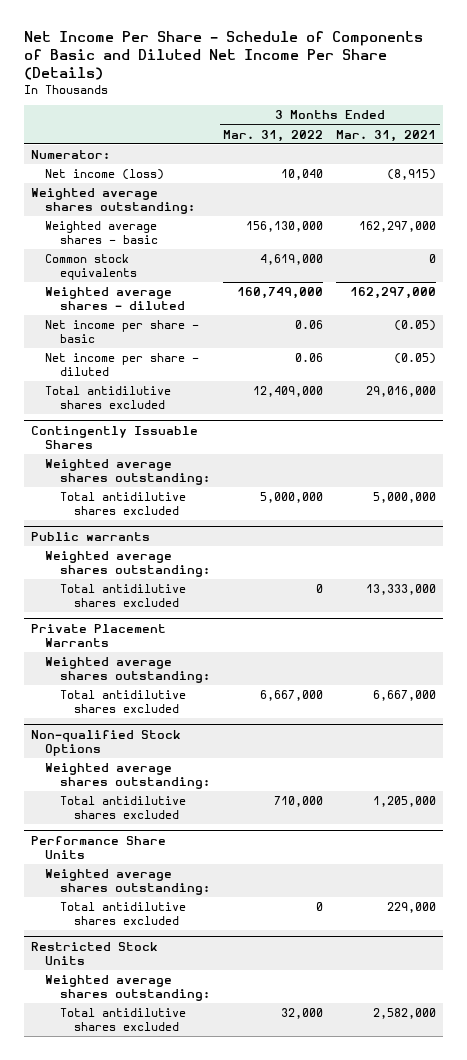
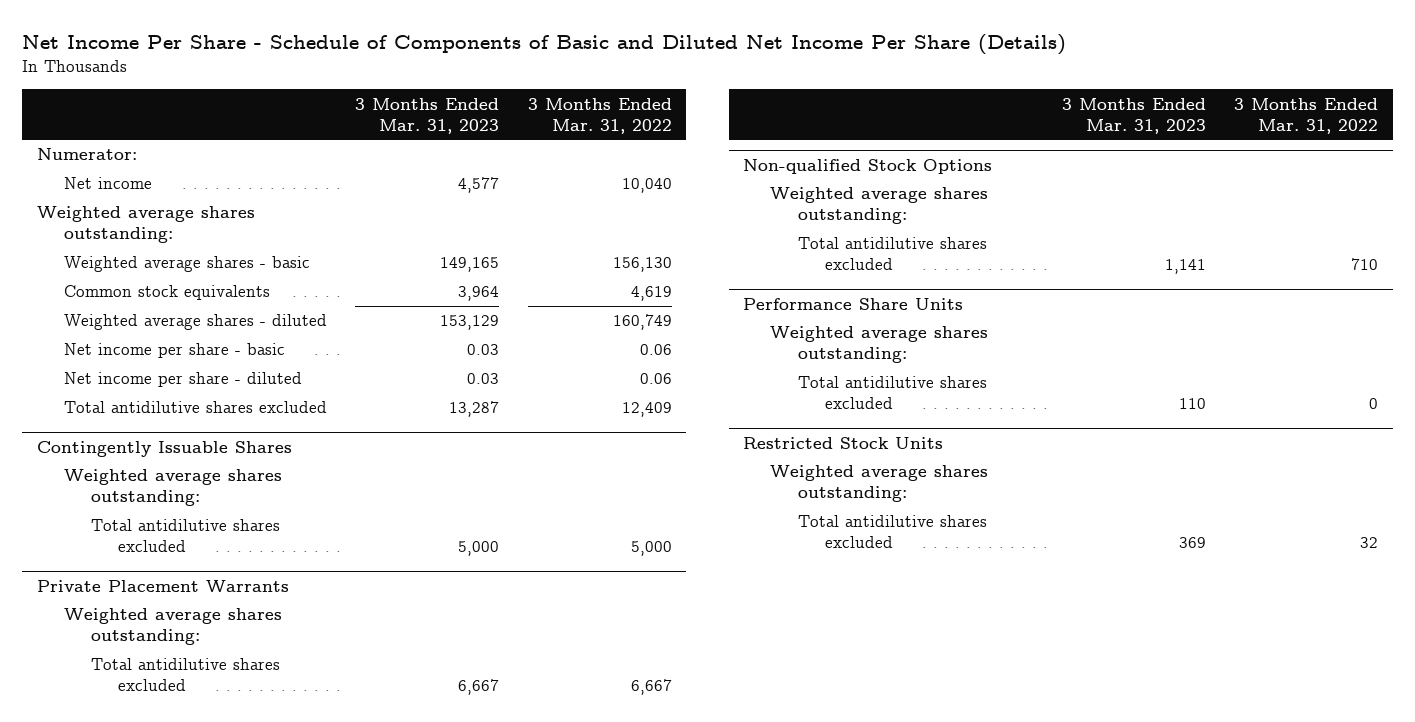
[336,129,437,142] Mar. 31, 2021 -> none
none -> [355,97,500,134] 3 Months Ended Mar. 31, 2023
[45,169,165,181] Net income (loss) -> [63,177,152,190] Net income
[245,221,323,233] 156,130,000 -> [612,257,672,273] 156,130
[259,254,323,266] 4,619,000 -> [630,286,672,302] 4,619
[236,287,323,300] 160,749,000 -> [612,314,672,331] 160,749
[252,386,323,398] 12,409,000 -> [621,402,672,418] 12,409
[30,532,150,542] Public warrants -> none
[45,551,210,578] Weighted average shares outstanding: -> none
[59,584,186,608] Total antidilutive shares excluded -> none
[259,492,323,504] 5,000,000 -> [630,541,672,557] 5,000
[259,690,323,702] 6,667,000 -> [630,679,672,696] 6,667
[273,796,323,808] 710,000 -> [1351,258,1379,271] 710
[280,1008,323,1020] 32,000 -> [1360,537,1379,549] 32

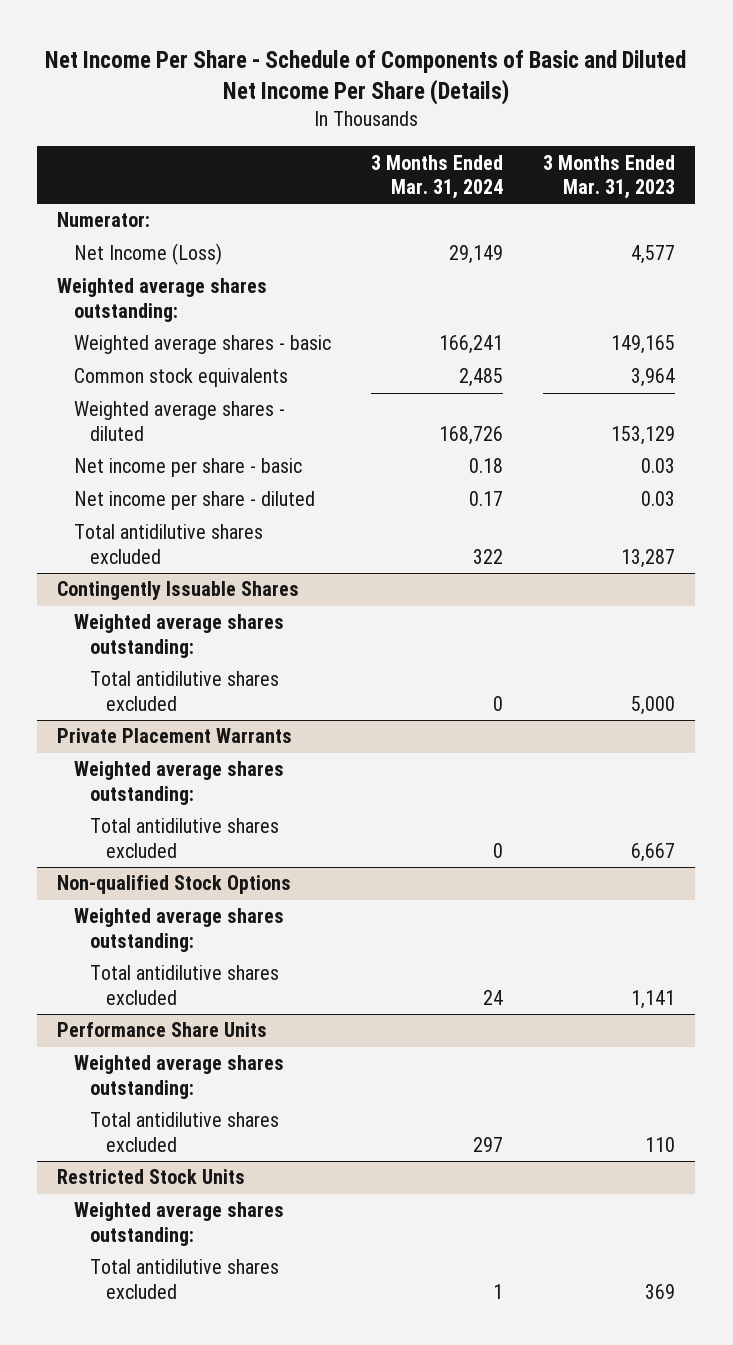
[527,97,672,134] 3 Months Ended Mar. 31, 2022 -> none
none -> [371,154,504,199] 3 Months Ended Mar. 31, 2024
[63,177,152,190] Net income -> [73,243,222,266] Net Income (Loss)

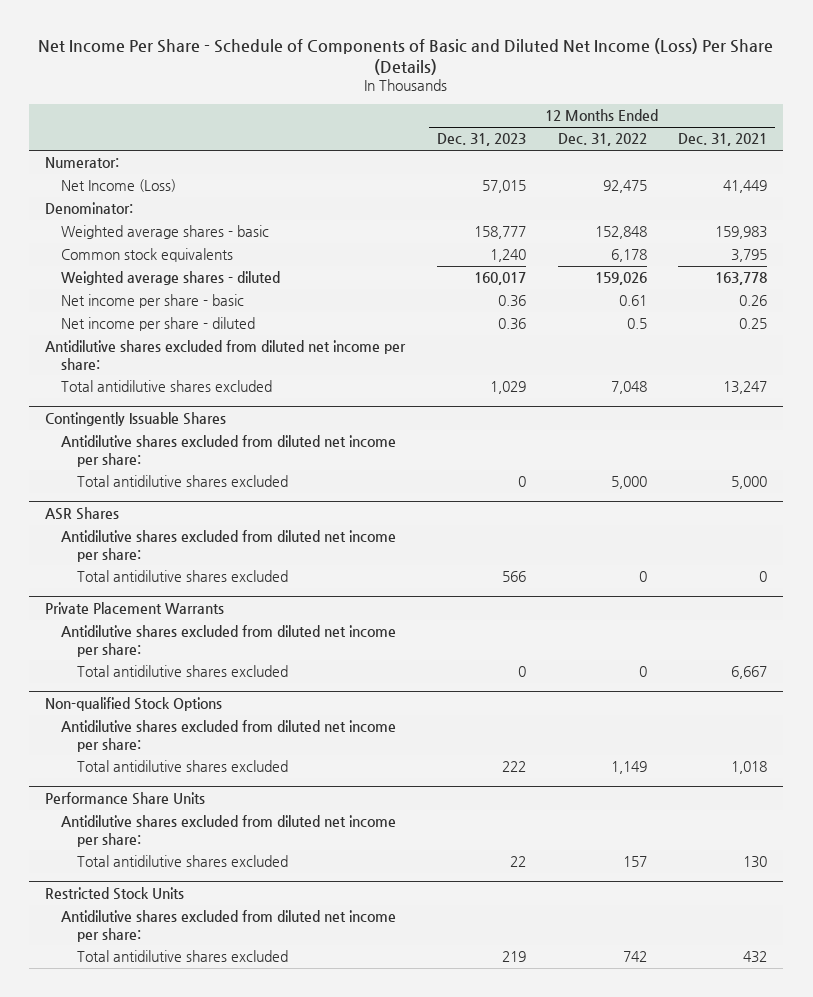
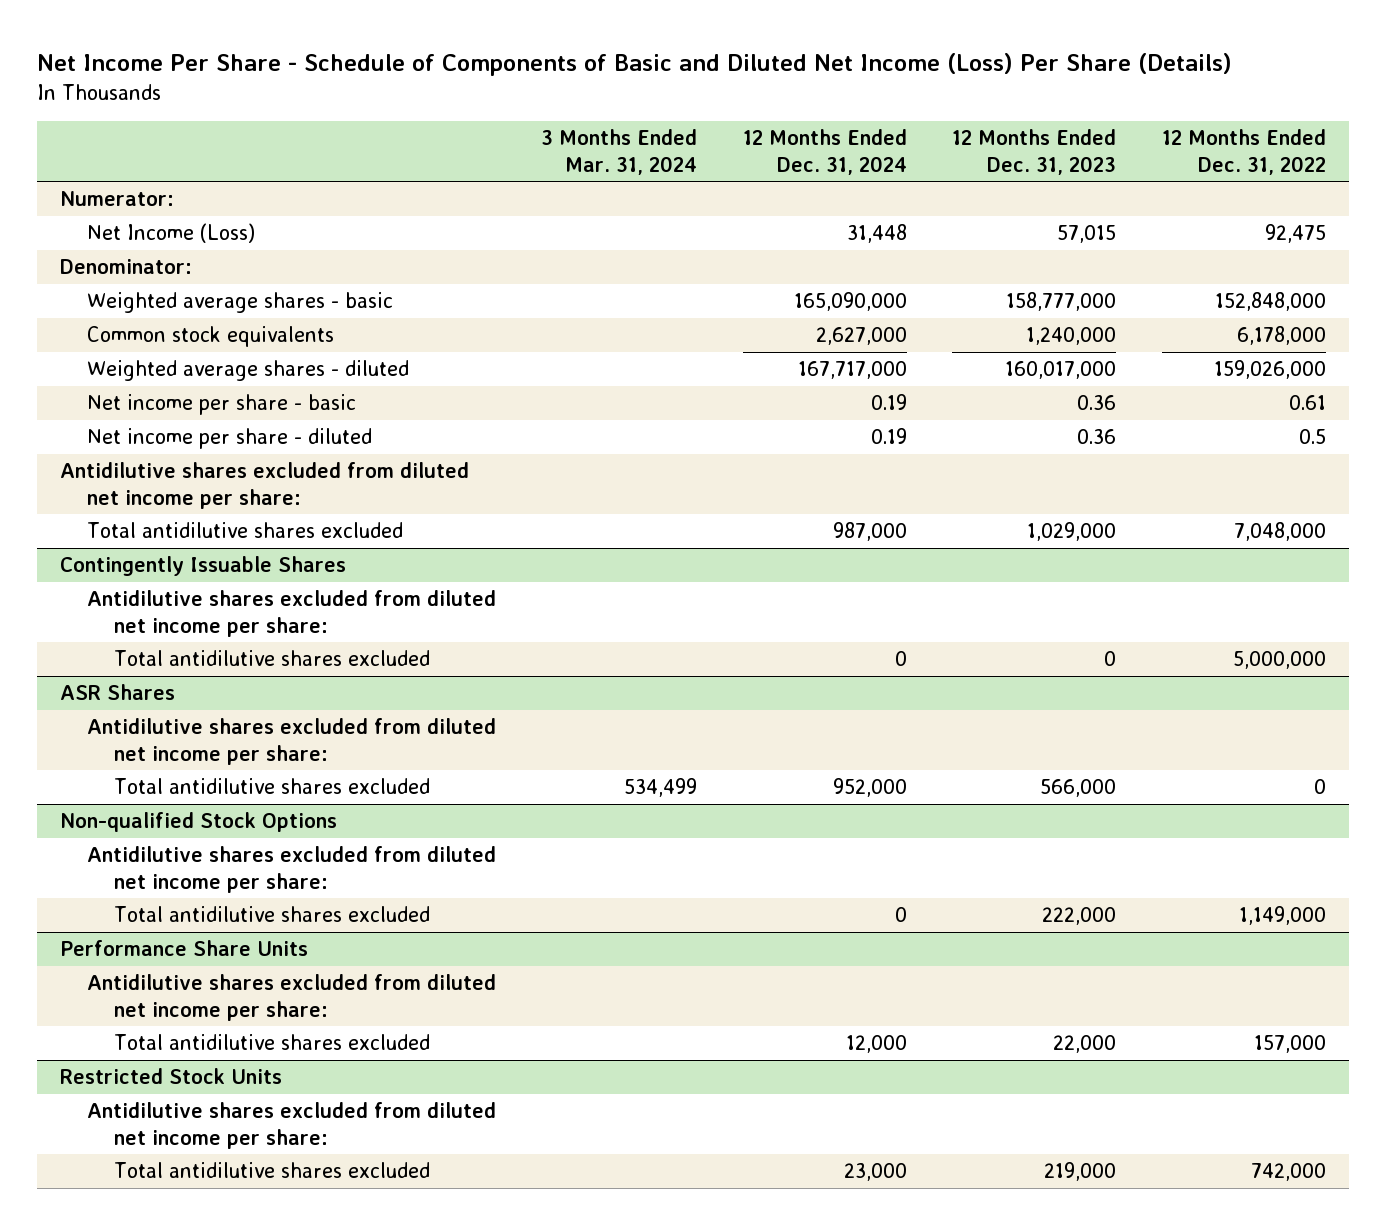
[678,133,768,147] Dec. 31, 2021 -> none
none -> [541,129,698,175] 3 Months Ended Mar. 31, 2024
none -> [742,129,907,175] 12 Months Ended Dec. 31, 2024
[473,226,526,240] 158,777 -> [1006,292,1117,312] 158,777,000
[594,226,647,240] 152,848 -> [1214,292,1326,312] 152,848,000
[489,249,526,263] 1,240 -> [1026,327,1117,346] 1,240,000
[610,249,647,263] 6,178 -> [1236,326,1326,346] 6,178,000
[473,272,526,286] 160,017 -> [1005,361,1117,380] 160,017,000
[594,272,647,286] 159,026 -> [1213,360,1326,380] 159,026,000
[489,381,526,395] 1,029 -> [1027,522,1117,542] 1,029,000
[610,381,647,395] 7,048 -> [1233,522,1326,542] 7,048,000
[610,476,647,490] 5,000 -> [1232,651,1326,670] 5,000,000
[45,602,225,615] Private Placement Warrants -> none
[61,625,397,657] Antidilutive shares excluded from diluted net income per share: -> none
[76,665,288,678] Total antidilutive shares excluded -> none
[501,571,526,583] 566 -> [1040,779,1117,798] 566,000
[501,761,526,773] 222 -> [1042,907,1117,926] 222,000
[610,761,647,775] 1,149 -> [1238,906,1326,926] 1,149,000
[509,856,526,868] 22 -> [1053,1035,1117,1054] 22,000
[622,856,647,868] 157 -> [1253,1035,1326,1054] 157,000
[501,951,526,963] 219 -> [1044,1162,1117,1182] 219,000
[622,951,647,963] 742 -> [1250,1163,1326,1182] 742,000

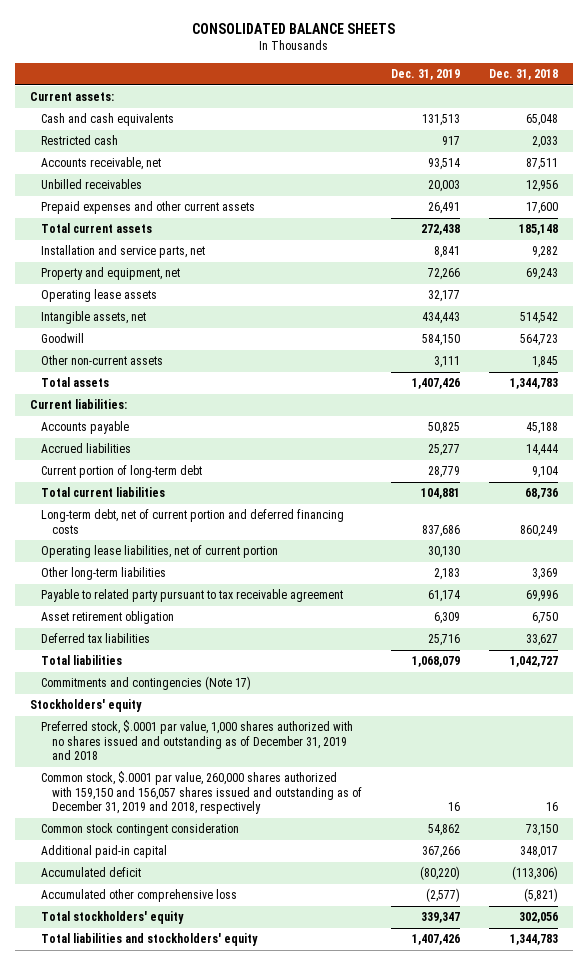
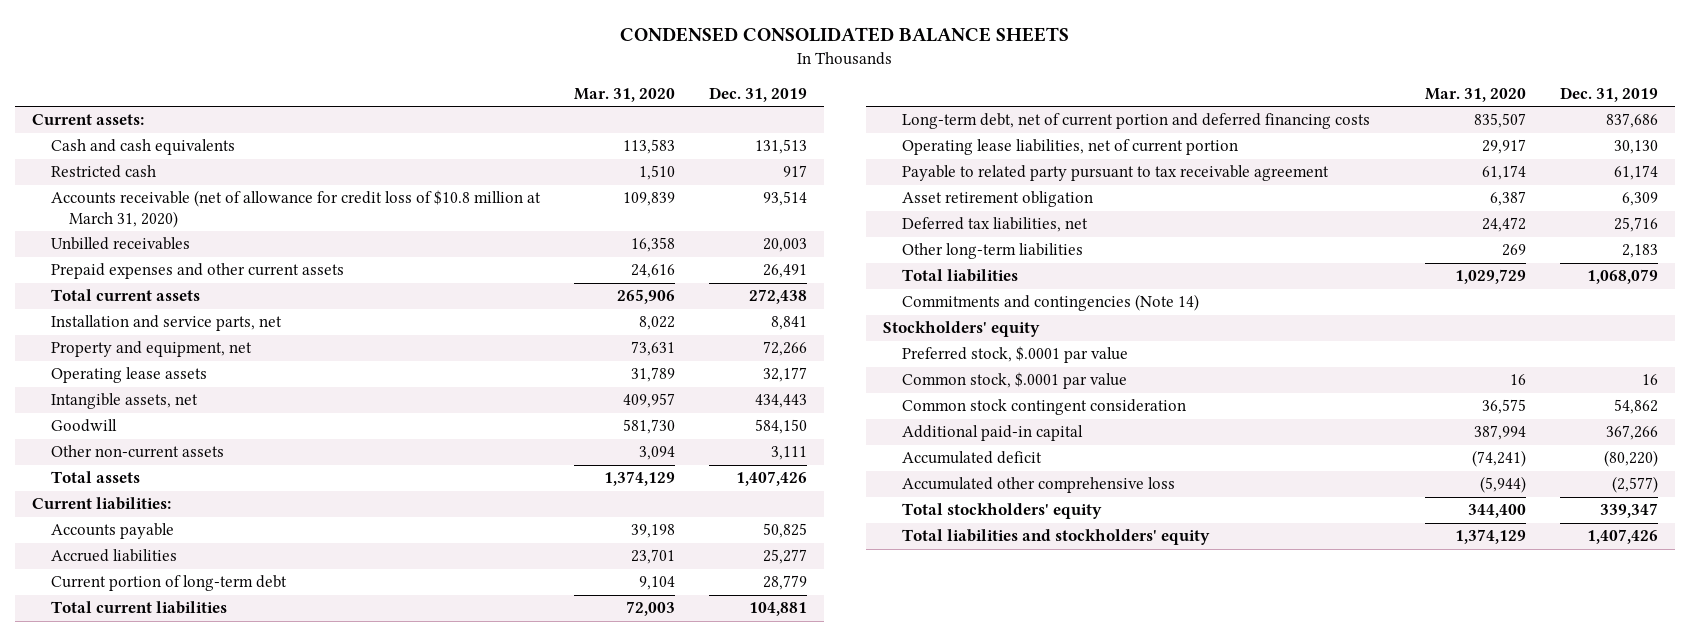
[192,23,396,35] CONSOLIDATED BALANCE SHEETS -> [620,27,1070,43] CONDENSED CONSOLIDATED BALANCE SHEETS
[489,68,559,80] Dec. 31, 2018 -> none
none -> [574,88,676,103] Mar. 31, 2020
[40,157,161,171] Accounts receivable, net -> [50,190,541,229] Accounts receivable (net of allowance for credit loss of $10.8 million at March 31, 2020)
[40,633,150,644] Deferred tax liabilities -> [901,217,1088,233] Deferred tax liabilities, net
[40,567,166,581] Other long-term liabilities -> [901,243,1083,260] Other long-term liabilities
[40,676,251,691] Commitments and contingencies (Note 17) -> [901,294,1199,312] Commitments and contingencies (Note 14)
[40,720,353,760] Preferred stock, $.0001 par value, 1,000 shares authorized with no shares issued and outstanding as of December 31, 2019 and 2018 -> [901,346,1128,364] Preferred stock, $.0001 par value
[40,771,362,814] Common stock, $.0001 par value, 260,000 shares authorized with 159,150 and 156,057 shares issued and outstanding as of December 31, 2019 and 2018, respectively -> [901,372,1127,390] Common stock, $.0001 par value

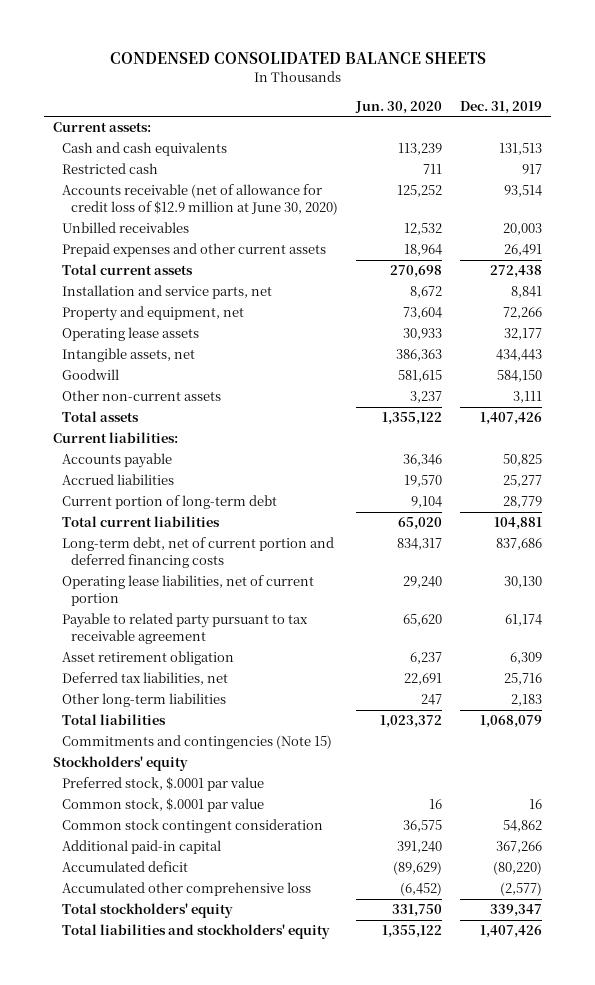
[574,88,676,103] Mar. 31, 2020 -> none
none -> [355,100,443,114] Jun. 30, 2020
[50,190,541,229] Accounts receivable (net of allowance for credit loss of $10.8 million at March 31, 2020) -> [62,184,339,216] Accounts receivable (net of allowance for credit loss of $12.9 million at June 30, 2020)
[901,294,1199,312] Commitments and contingencies (Note 14) -> [62,735,333,750] Commitments and contingencies (Note 15)

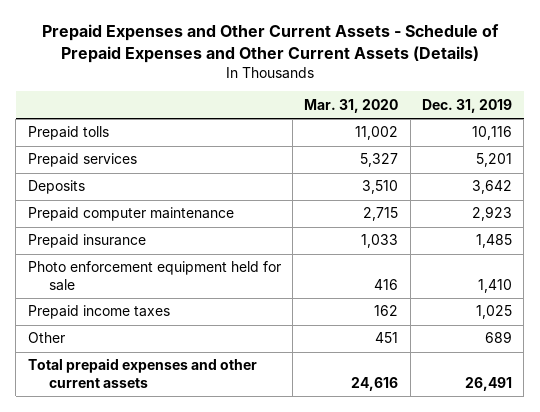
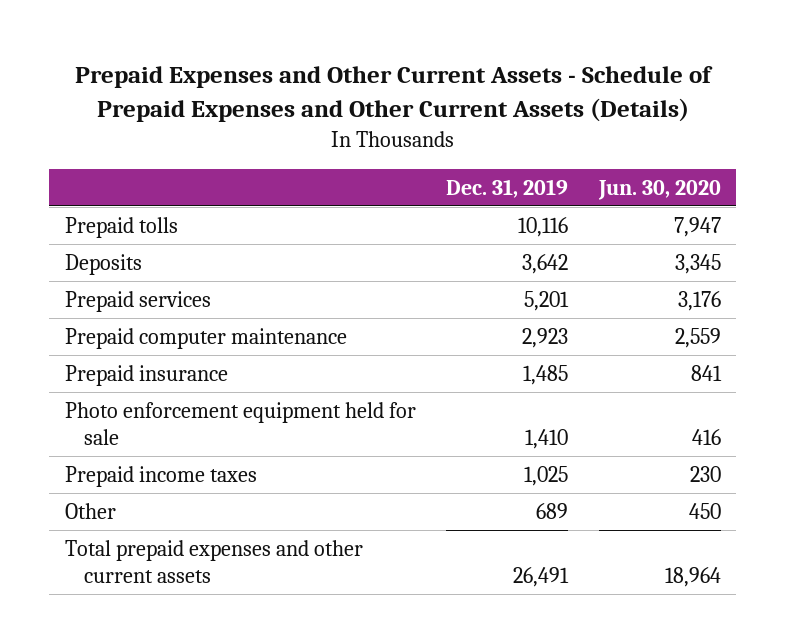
[304,98,399,113] Mar. 31, 2020 -> none
none -> [597,179,721,200] Jun. 30, 2020
[27,153,137,168] Prepaid services -> [64,290,211,312] Prepaid services

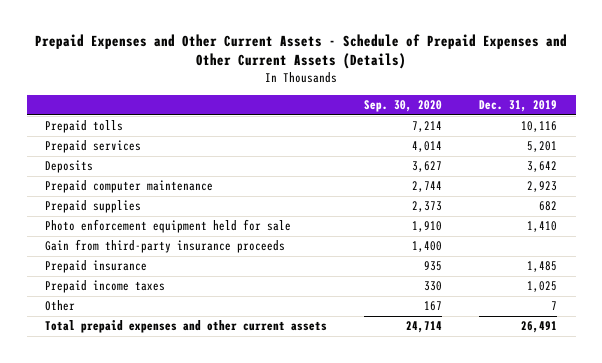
[597,179,721,200] Jun. 30, 2020 -> none
none -> [364,100,443,113] Sep. 30, 2020
[64,253,142,275] Deposits -> [45,160,94,174] Deposits
none -> [45,200,142,214] Prepaid supplies
none -> [45,239,286,254] Gain from third-party insurance proceeds
[64,364,228,386] Prepaid insurance -> [45,260,148,274] Prepaid insurance
[536,502,569,519] 689 -> [551,301,558,311] 7

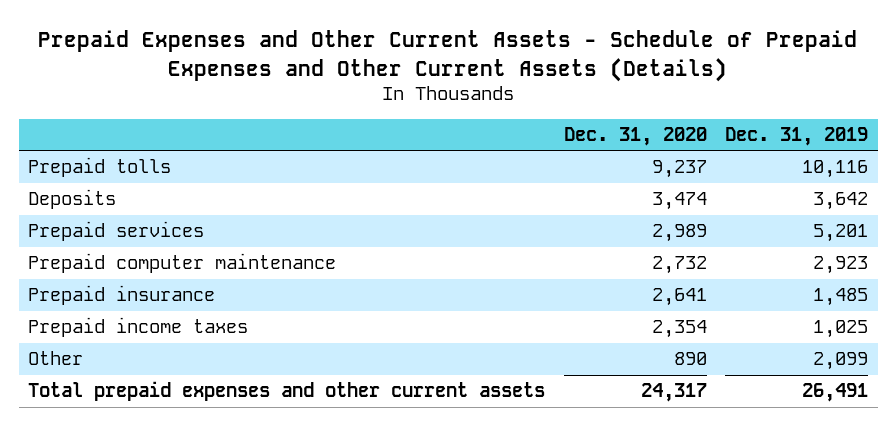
[364,100,443,113] Sep. 30, 2020 -> none
none -> [563,126,707,146] Dec. 31, 2020
[45,140,142,154] Prepaid services -> [27,221,204,242] Prepaid services
[45,200,142,214] Prepaid supplies -> none
[45,219,292,234] Photo enforcement equipment held for sale -> none
[45,239,286,254] Gain from third-party insurance proceeds -> none
[551,301,558,311] 7 -> [813,352,869,371] 2,099

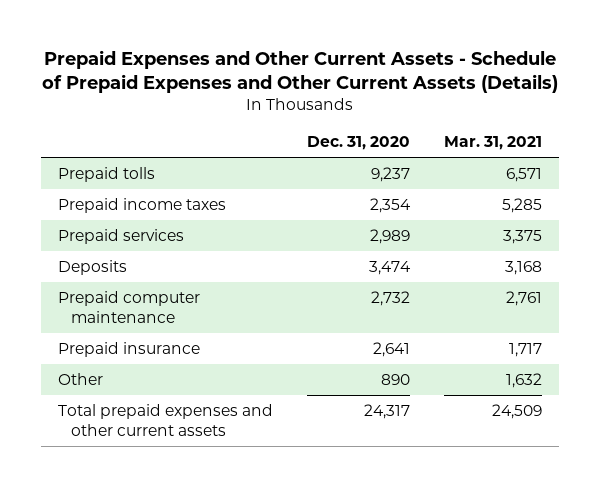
[725,126,869,146] Dec. 31, 2019 -> none
none -> [444,136,543,151] Mar. 31, 2021
[27,317,248,338] Prepaid income taxes -> [57,198,226,214] Prepaid income taxes
[27,189,116,210] Deposits -> [57,260,127,276] Deposits

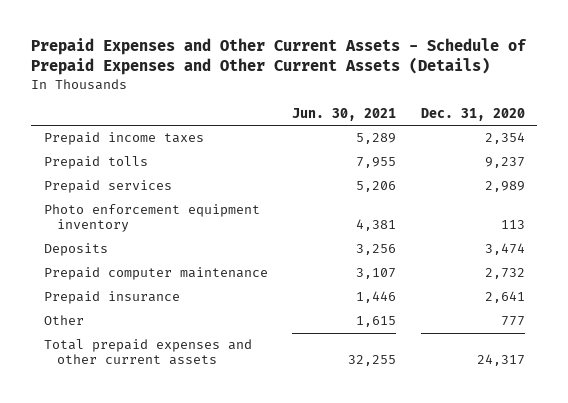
[444,136,543,151] Mar. 31, 2021 -> none
none -> [292,107,397,121] Jun. 30, 2021
[57,167,155,183] Prepaid tolls -> [43,156,148,170] Prepaid tolls
none -> [43,204,260,233] Photo enforcement equipment inventory
[380,374,410,386] 890 -> [500,316,525,327] 777

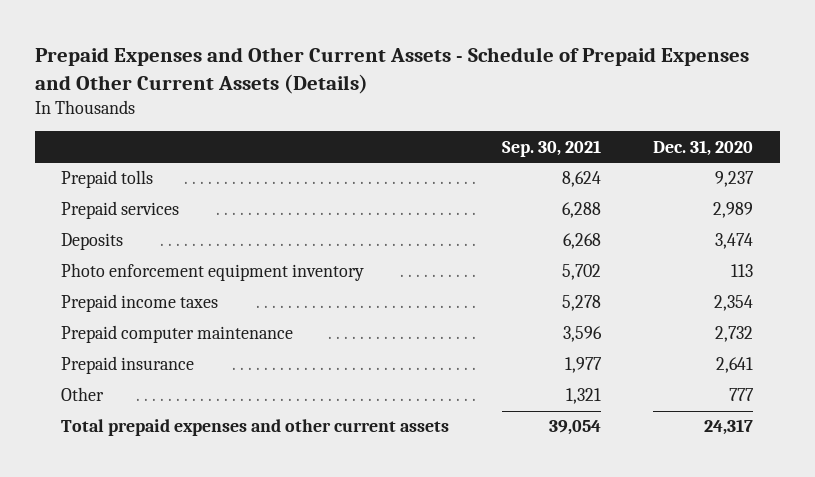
[292,107,397,121] Jun. 30, 2021 -> none
none -> [501,139,601,157] Sep. 30, 2021
[43,204,260,233] Photo enforcement equipment inventory -> [61,263,365,282] Photo enforcement equipment inventory
[43,132,204,146] Prepaid income taxes -> [61,294,219,313] Prepaid income taxes

